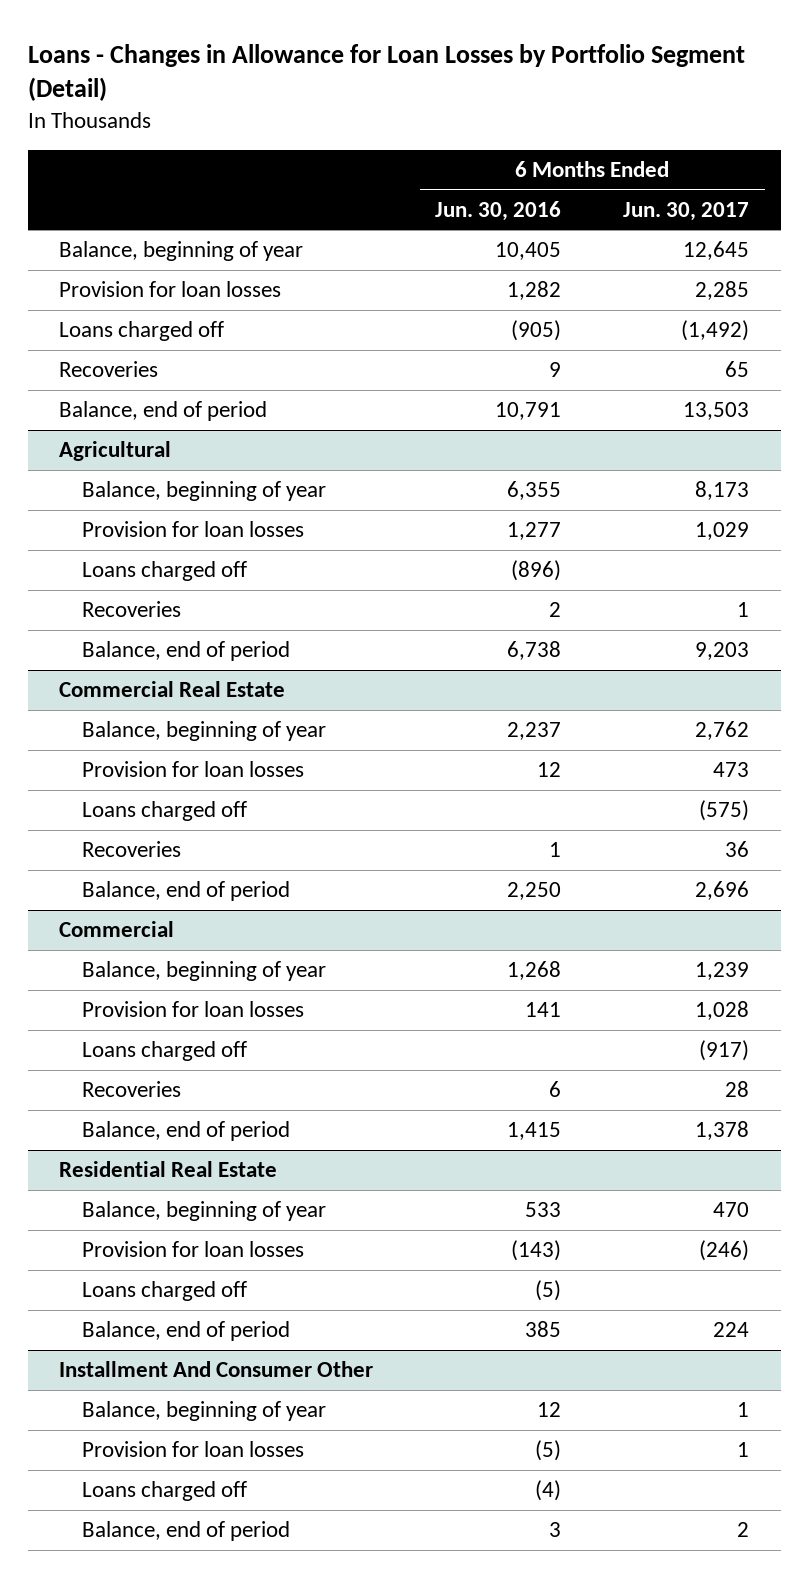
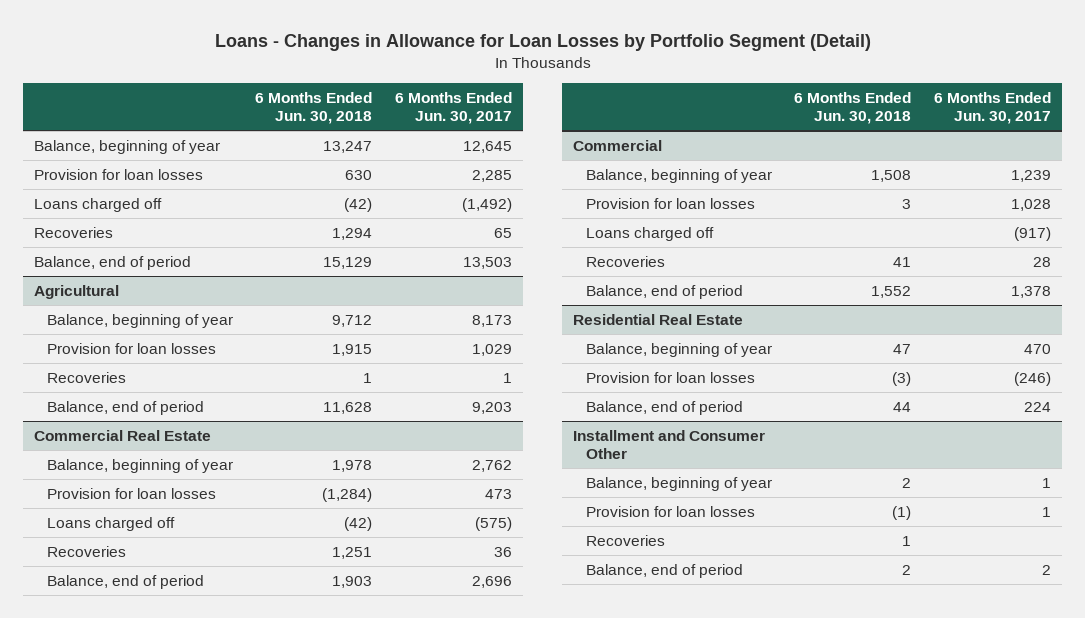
[435,200,562,221] Jun. 30, 2016 -> none
none -> [255,92,373,125] 6 Months Ended Jun. 30, 2018
[82,561,248,582] Loans charged off -> none
[82,1281,248,1302] Loans charged off -> none
[58,1361,373,1378] Installment And Consumer Other -> [573,429,766,459] Installment and Consumer Other
[82,1481,248,1502] Loans charged off -> none
none -> [585,534,665,546] Recoveries

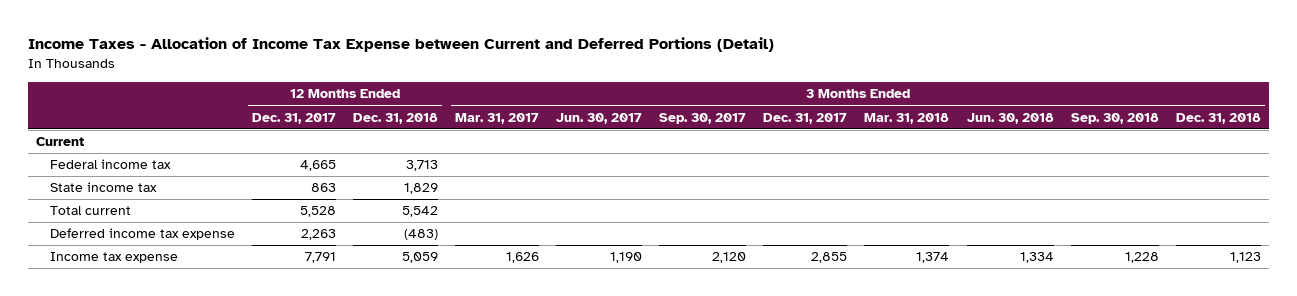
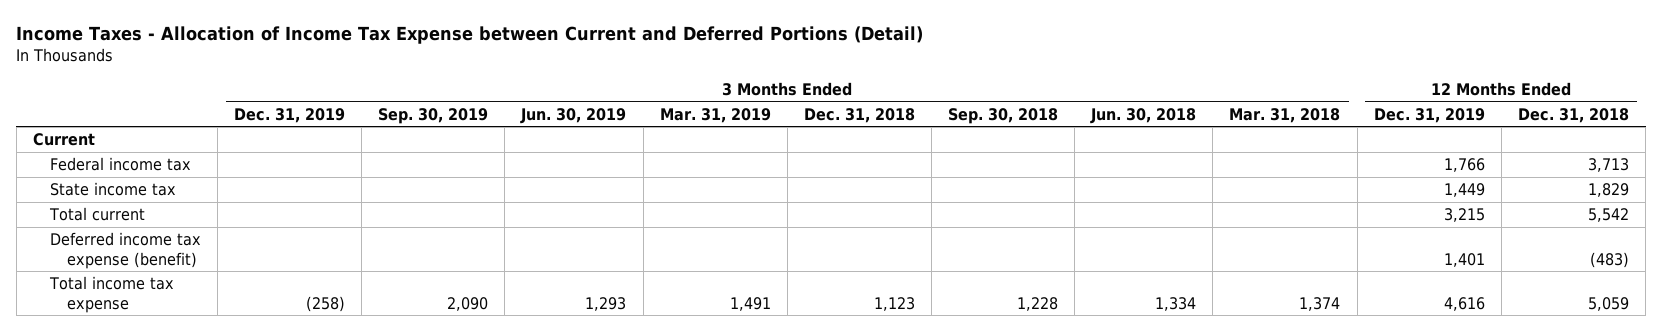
[252,112,337,124] Dec. 31, 2017 -> none
[455,112,540,124] Mar. 31, 2017 -> none
[556,112,643,124] Jun. 30, 2017 -> none
[659,112,747,124] Sep. 30, 2017 -> none
[763,112,848,124] Dec. 31, 2017 -> none
none -> [234,107,346,123] Dec. 31, 2019
none -> [378,107,489,124] Sep. 30, 2019
none -> [520,107,627,124] Jun. 30, 2019
none -> [659,107,771,123] Mar. 31, 2019
none -> [1373,107,1485,123] Dec. 31, 2019
[50,228,236,241] Deferred income tax expense -> [49,232,201,269] Deferred income tax expense (benefit)
[50,252,179,264] Income tax expense -> [48,276,174,313] Total income tax expense

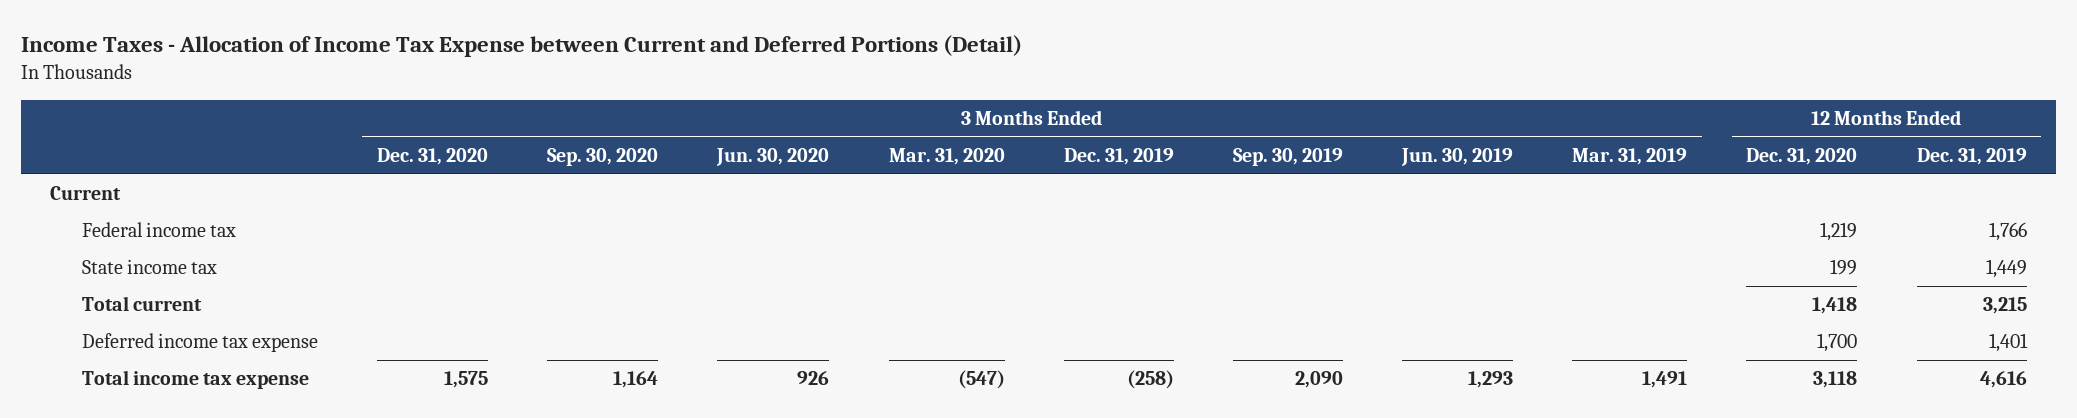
[803,107,915,123] Dec. 31, 2018 -> none
[948,107,1059,124] Sep. 30, 2018 -> none
[1090,107,1197,124] Jun. 30, 2018 -> none
[1229,107,1341,123] Mar. 31, 2018 -> none
[1517,107,1629,123] Dec. 31, 2018 -> none
none -> [377,148,489,166] Dec. 31, 2020
none -> [547,148,659,167] Sep. 30, 2020
none -> [716,148,830,167] Jun. 30, 2020
none -> [888,148,1005,166] Mar. 31, 2020
none -> [1746,148,1858,166] Dec. 31, 2020
[49,232,201,269] Deferred income tax expense (benefit) -> [82,333,319,353] Deferred income tax expense

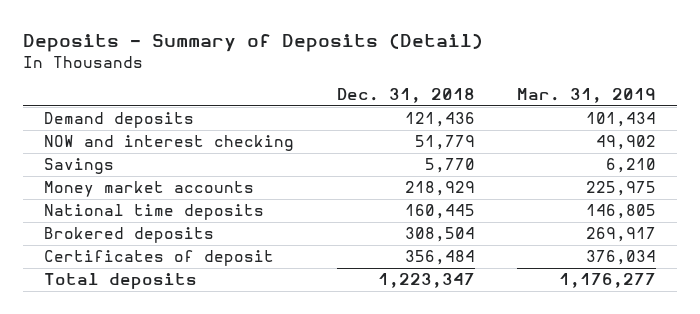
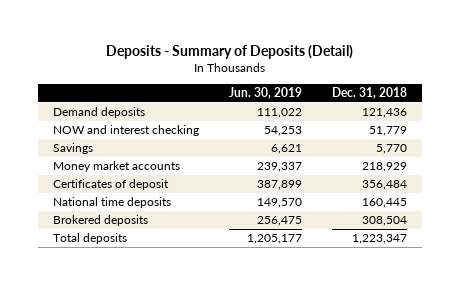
[516,88,656,104] Mar. 31, 2019 -> none
none -> [228,87,302,100] Jun. 30, 2019
[44,250,275,267] Certificates of deposit -> [52,179,169,191] Certificates of deposit

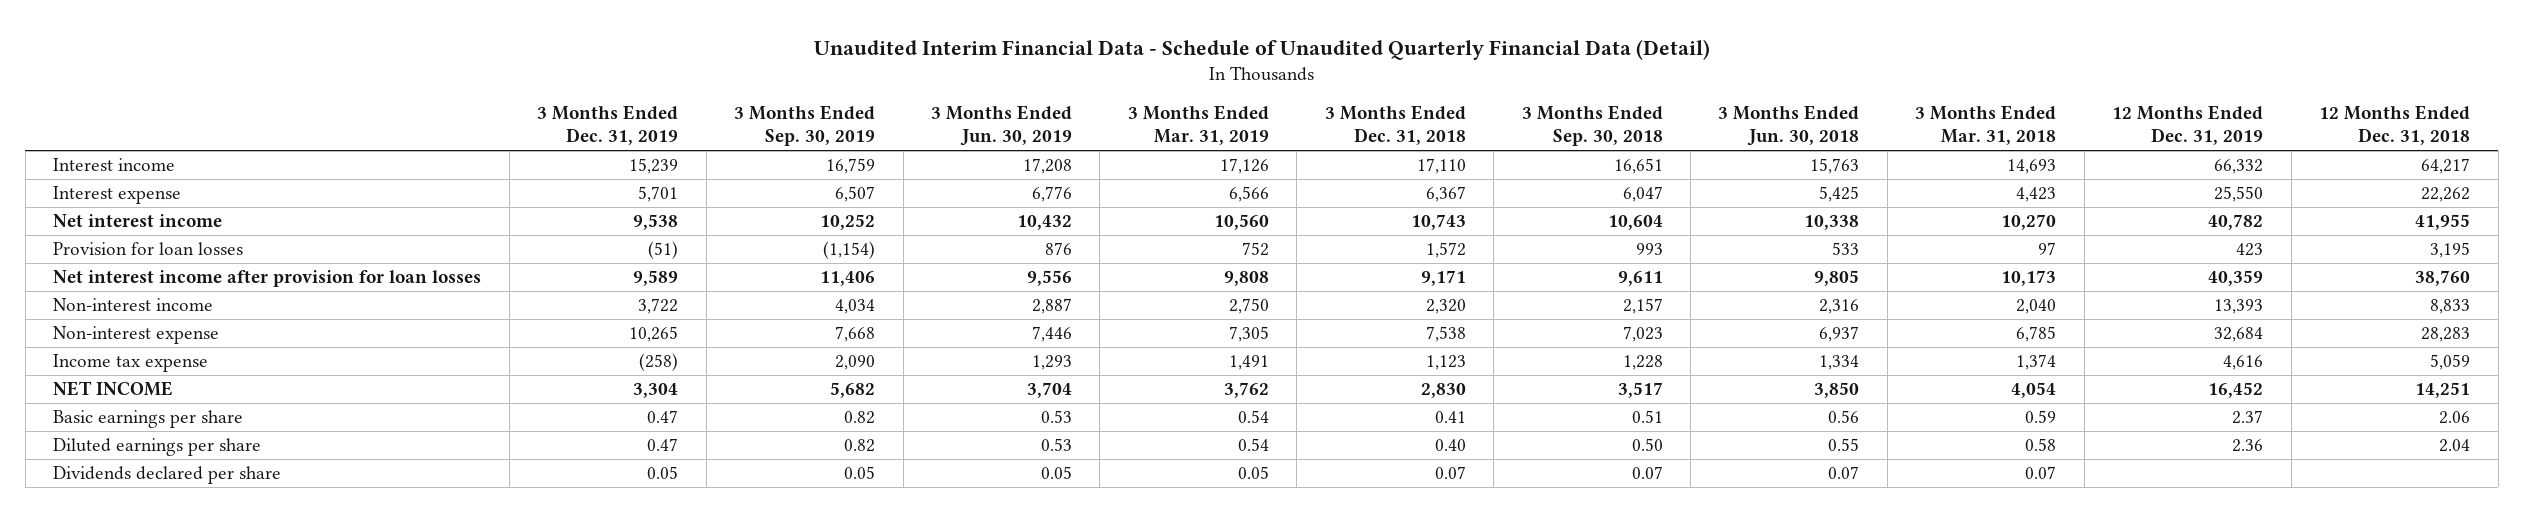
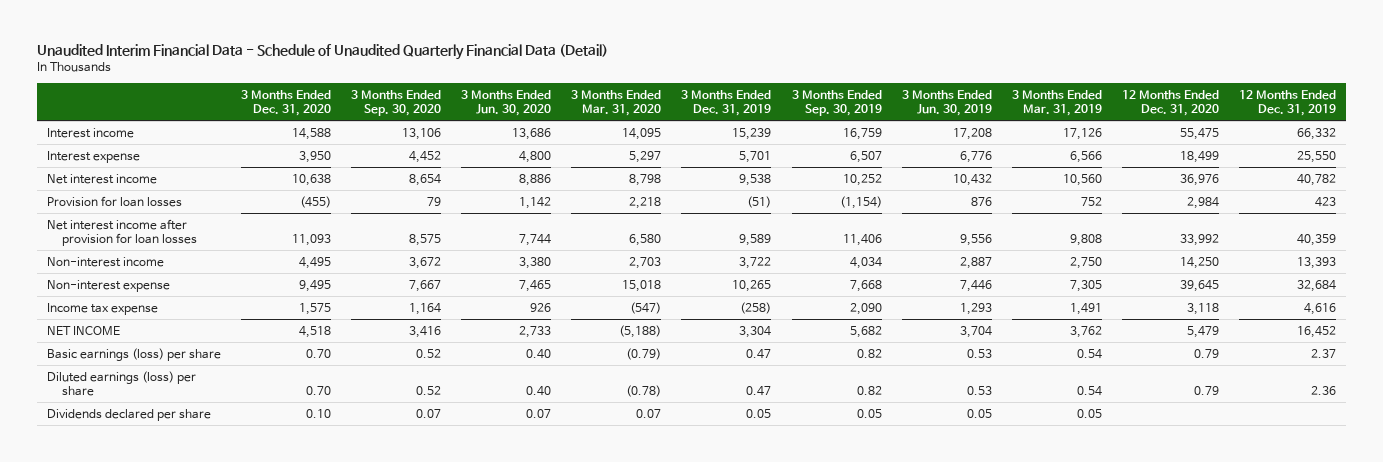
[1324,105,1466,146] 3 Months Ended Dec. 31, 2018 -> none
[1521,105,1663,147] 3 Months Ended Sep. 30, 2018 -> none
[1718,105,1860,147] 3 Months Ended Jun. 30, 2018 -> none
[1915,105,2057,146] 3 Months Ended Mar. 31, 2018 -> none
[2319,105,2471,146] 12 Months Ended Dec. 31, 2018 -> none
none -> [241,89,332,116] 3 Months Ended Dec. 31, 2020
none -> [351,89,442,116] 3 Months Ended Sep. 30, 2020
none -> [461,89,552,116] 3 Months Ended Jun. 30, 2020
none -> [571,89,662,116] 3 Months Ended Mar. 31, 2020
none -> [1121,89,1219,116] 12 Months Ended Dec. 31, 2020
[53,410,244,429] Basic earnings per share -> [47,347,222,361] Basic earnings (loss) per share
[53,438,262,457] Diluted earnings per share -> [47,370,197,396] Diluted earnings (loss) per share

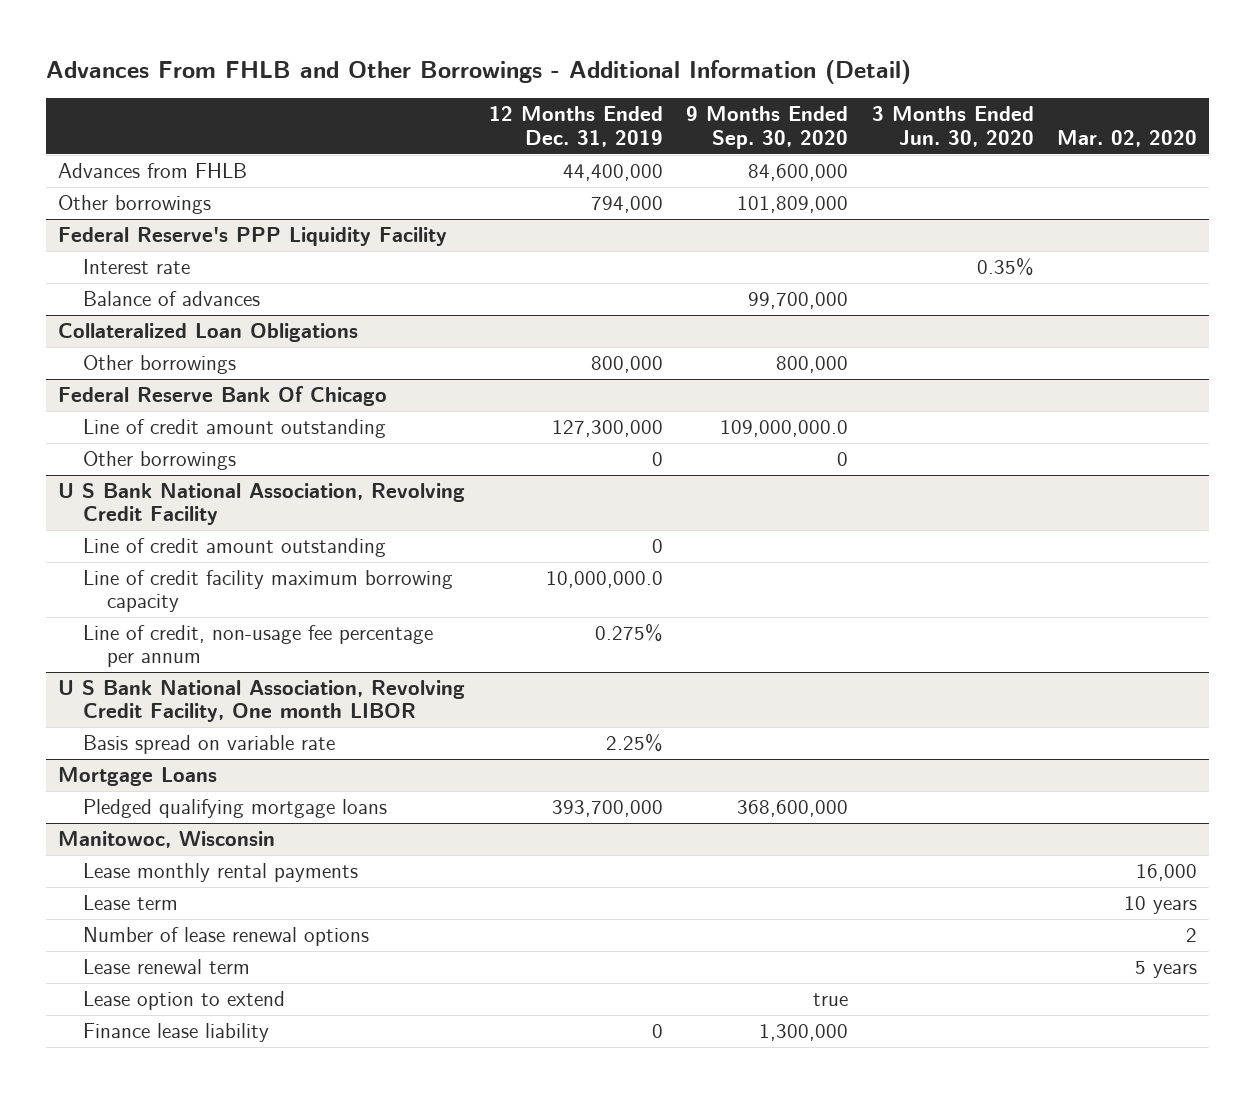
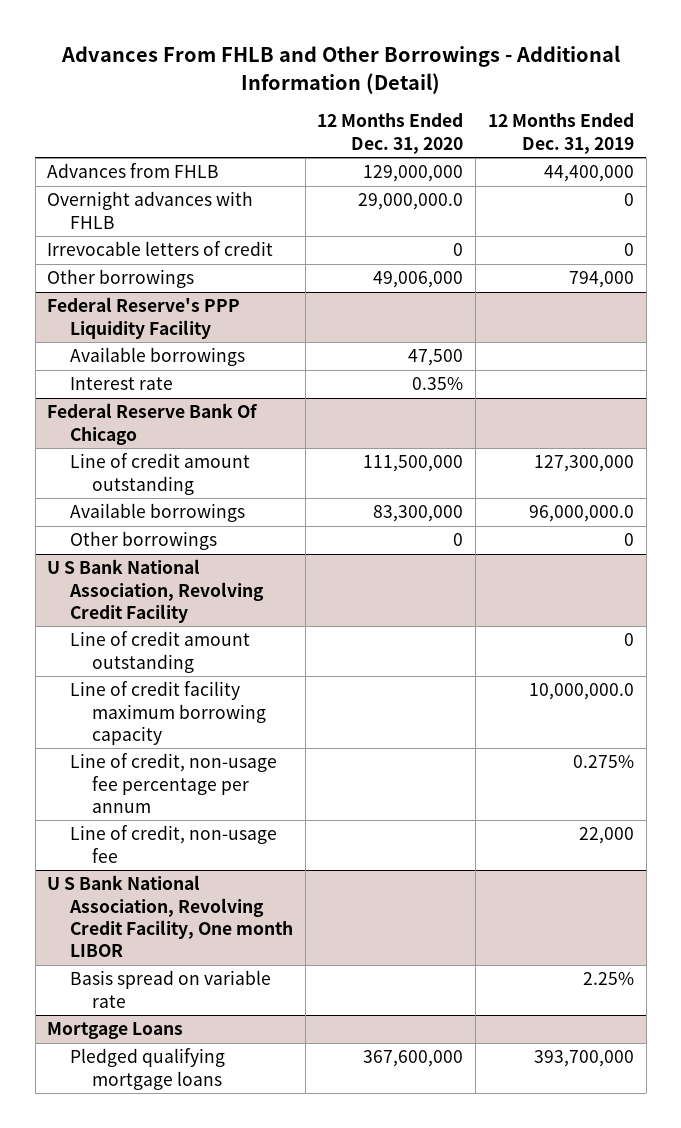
[686,106,849,149] 9 Months Ended Sep. 30, 2020 -> none
[871,106,1034,147] 3 Months Ended Jun. 30, 2020 -> none
[1057,129,1198,147] Mar. 02, 2020 -> none
none -> [317,113,464,154] 12 Months Ended Dec. 31, 2020
none -> [47,191,254,229] Overnight advances with FHLB
none -> [47,241,274,257] Irrevocable letters of credit
none -> [69,347,245,367] Available borrowings
[82,290,260,306] Balance of advances -> none
[58,322,359,342] Collateralized Loan Obligations -> none
[82,354,236,374] Other borrowings -> none
none -> [69,503,245,523] Available borrowings
none -> [69,825,277,863] Line of credit, non-usage fee
[58,830,276,848] Manitowoc, Wisconsin -> none
[82,862,358,882] Lease monthly rental payments -> none
[82,894,178,910] Lease term -> none
[82,926,369,946] Number of lease renewal options -> none
[82,958,250,974] Lease renewal term -> none
[82,990,285,1010] Lease option to extend -> none
[82,1022,269,1042] Finance lease liability -> none

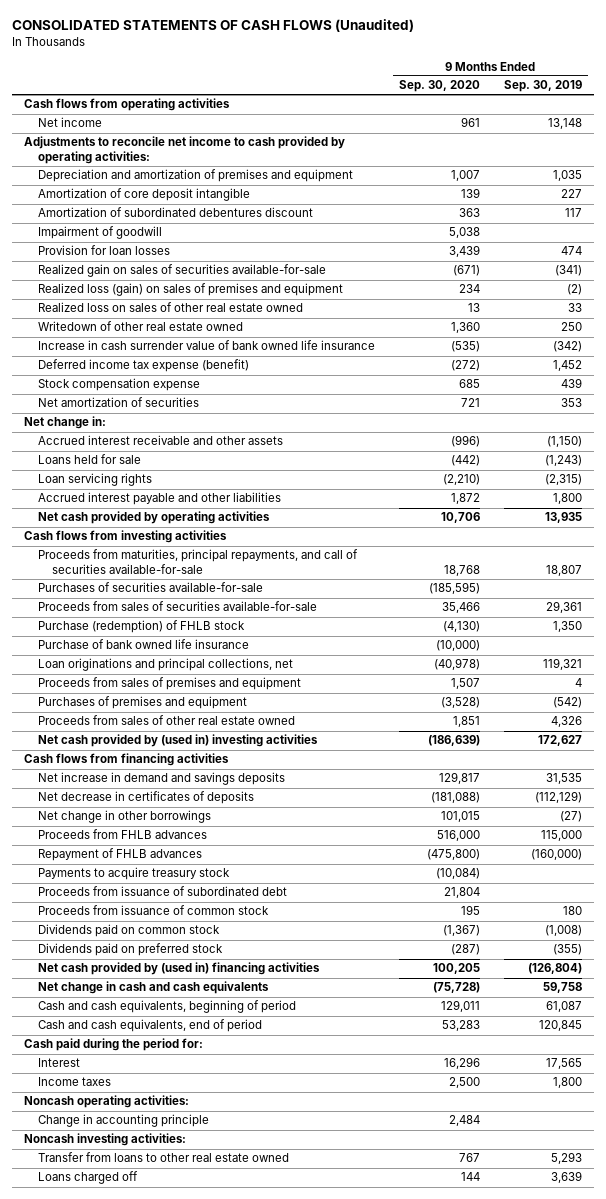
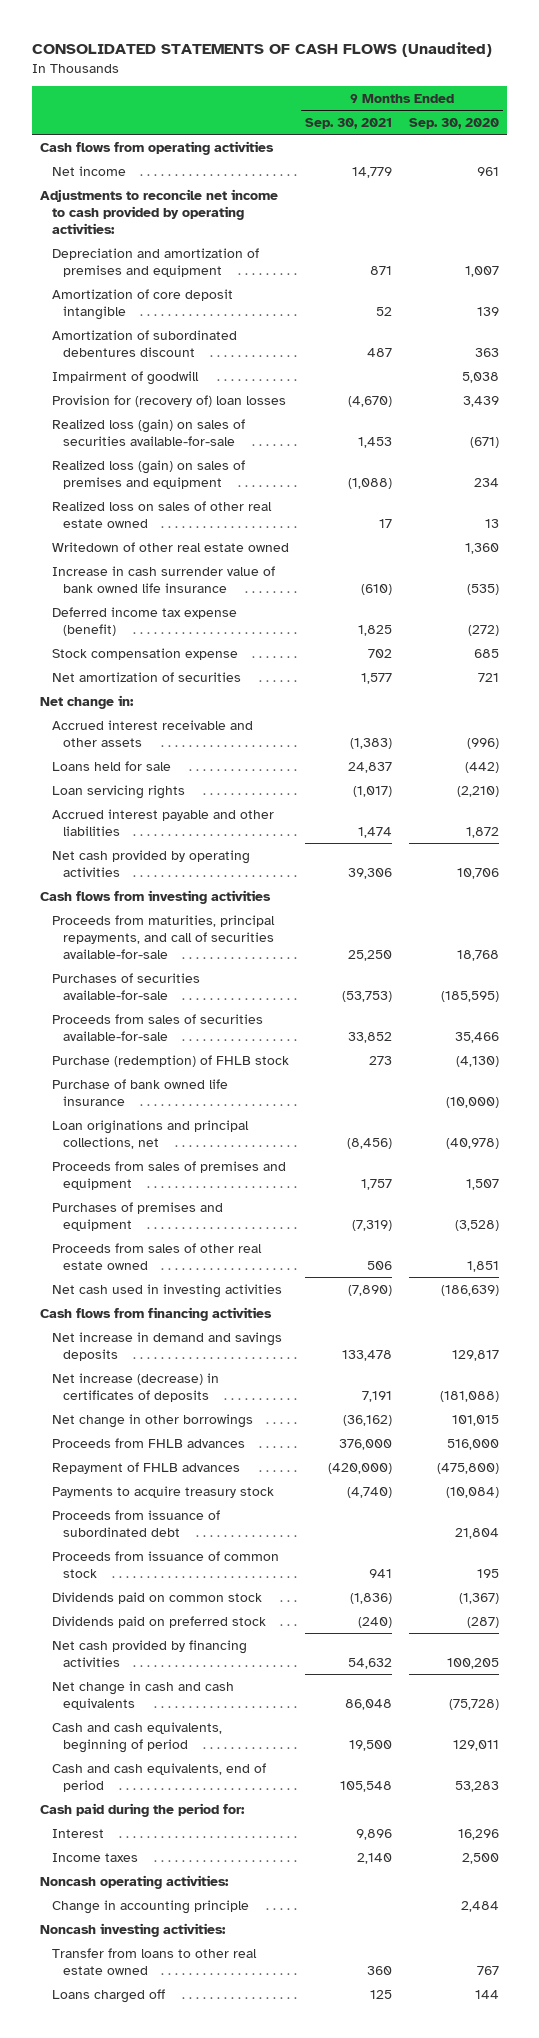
[503,80,582,93] Sep. 30, 2019 -> none
none -> [305,118,393,130] Sep. 30, 2021
[38,245,171,256] Provision for loan losses -> [51,394,286,407] Provision for (recovery of) loan losses
[38,264,327,278] Realized gain on sales of securities available-for-sale -> [51,418,245,446] Realized loss (gain) on sales of securities available-for-sale
[38,734,319,748] Net cash provided by (used in) investing activities -> [51,1283,282,1298] Net cash used in investing activities
[38,791,255,805] Net decrease in certificates of deposits -> [51,1372,219,1402] Net increase (decrease) in certificates of deposits
[38,962,321,976] Net cash provided by (used in) financing activities -> [51,1639,247,1667] Net cash provided by financing activities

